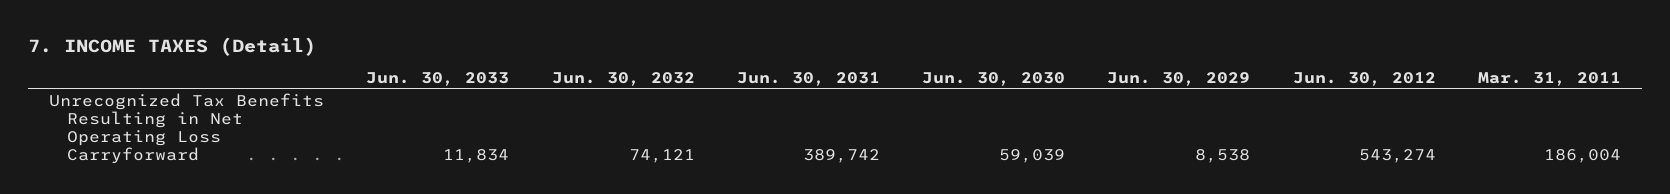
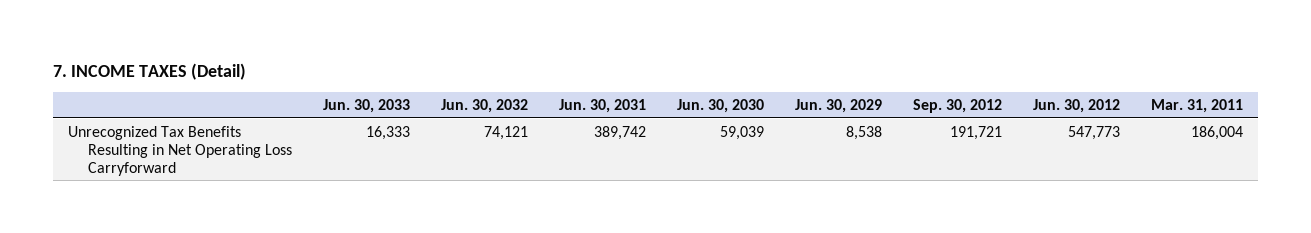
none -> [912,99,1002,114] Sep. 30, 2012
[443,149,510,164] 11,834 -> [365,125,410,140] 16,333
[1358,149,1436,164] 543,274 -> [1067,125,1120,140] 547,773

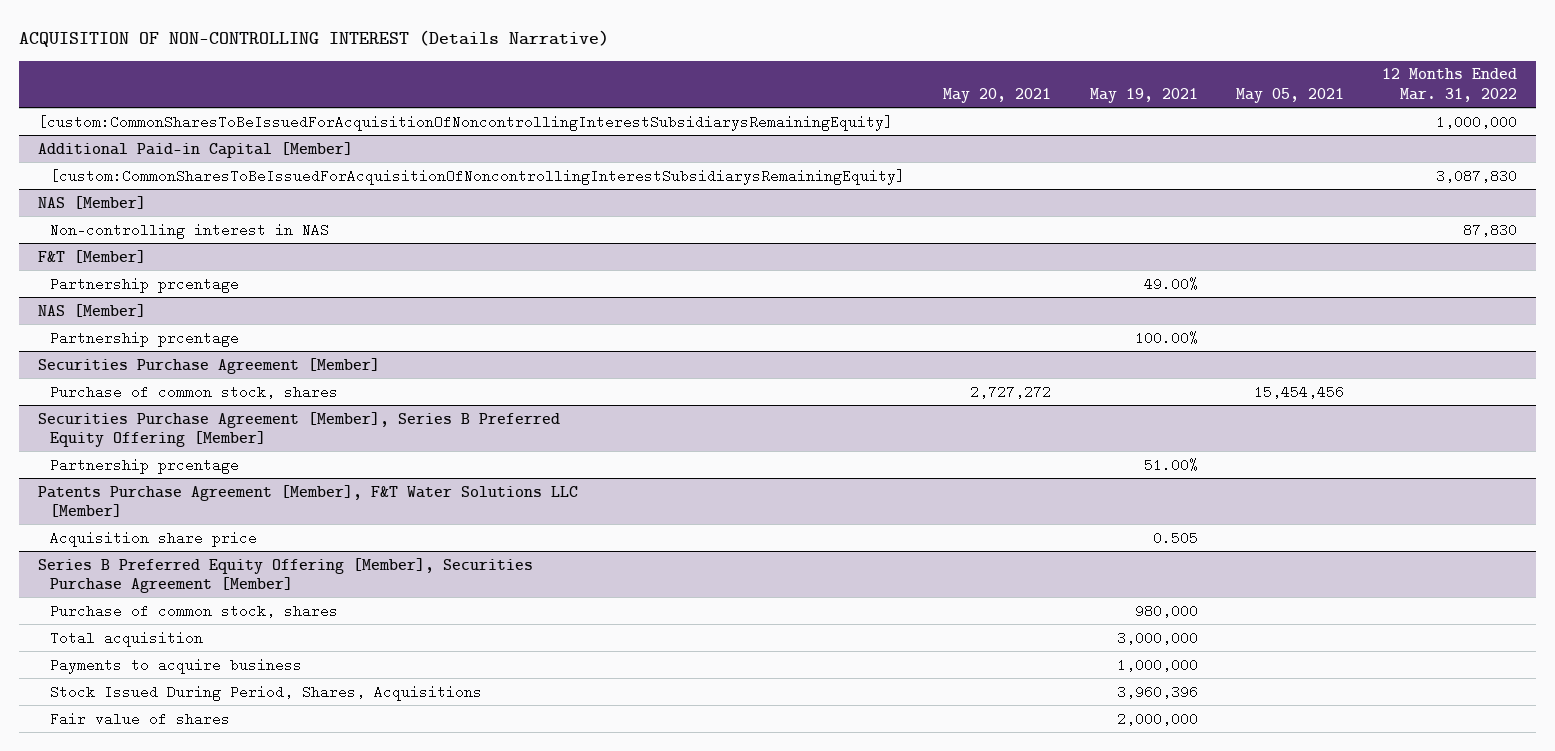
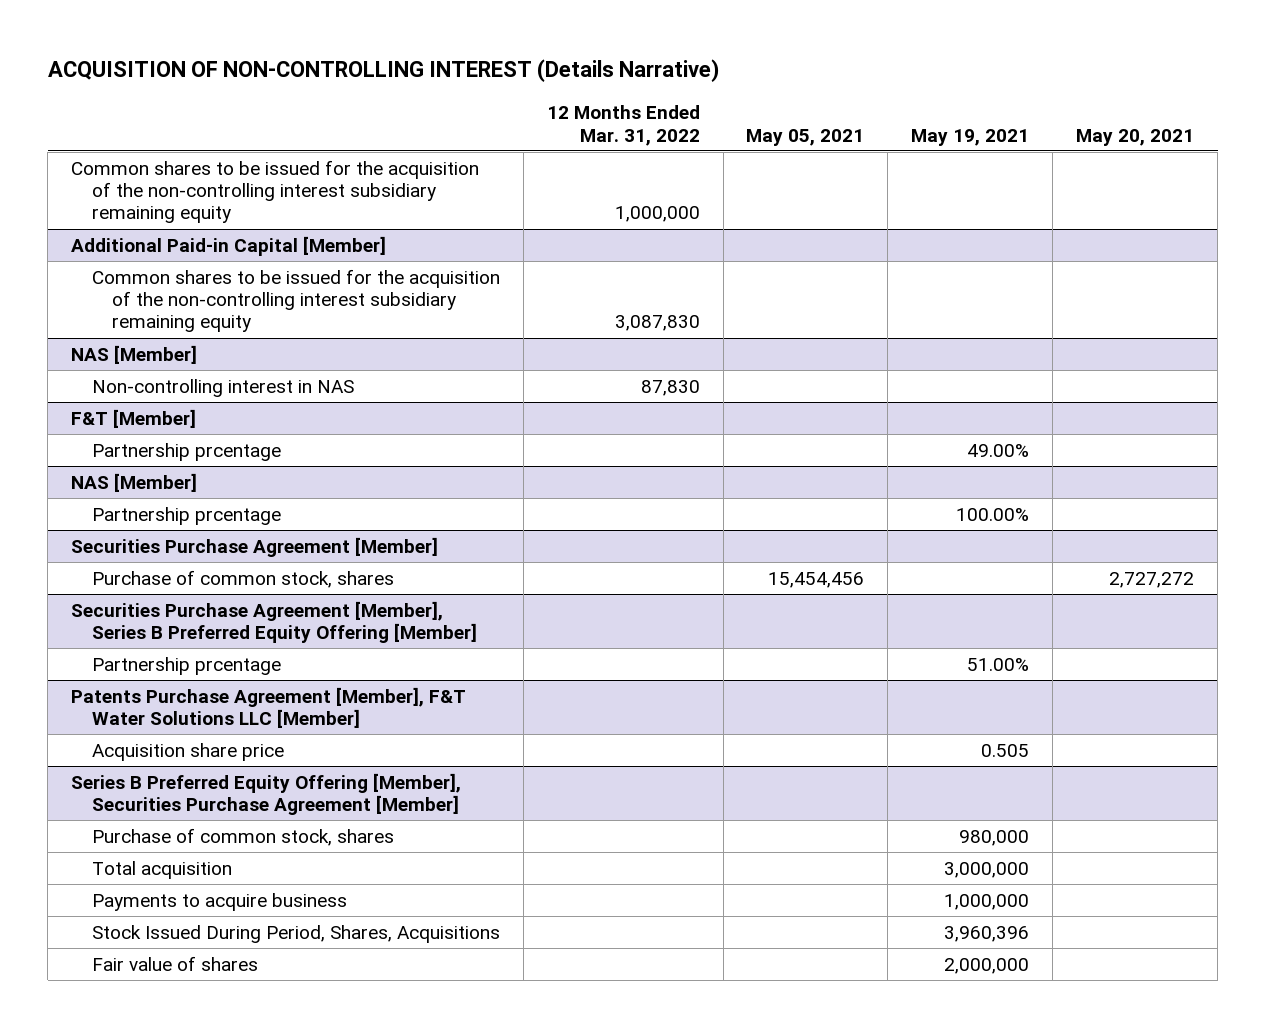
[37,114,893,131] [custom:CommonSharesToBeIssuedForAcquisitionOfNoncontrollingInterestSubsidiarysRemainingEquity] -> [71,159,480,224] Common shares to be issued for the acquisition of the non-controlling interest subsidiary remaining equity
[50,168,906,185] [custom:CommonSharesToBeIssuedForAcquisitionOfNoncontrollingInterestSubsidiarysRemainingEquity] -> [91,268,500,333] Common shares to be issued for the acquisition of the non-controlling interest subsidiary remaining equity

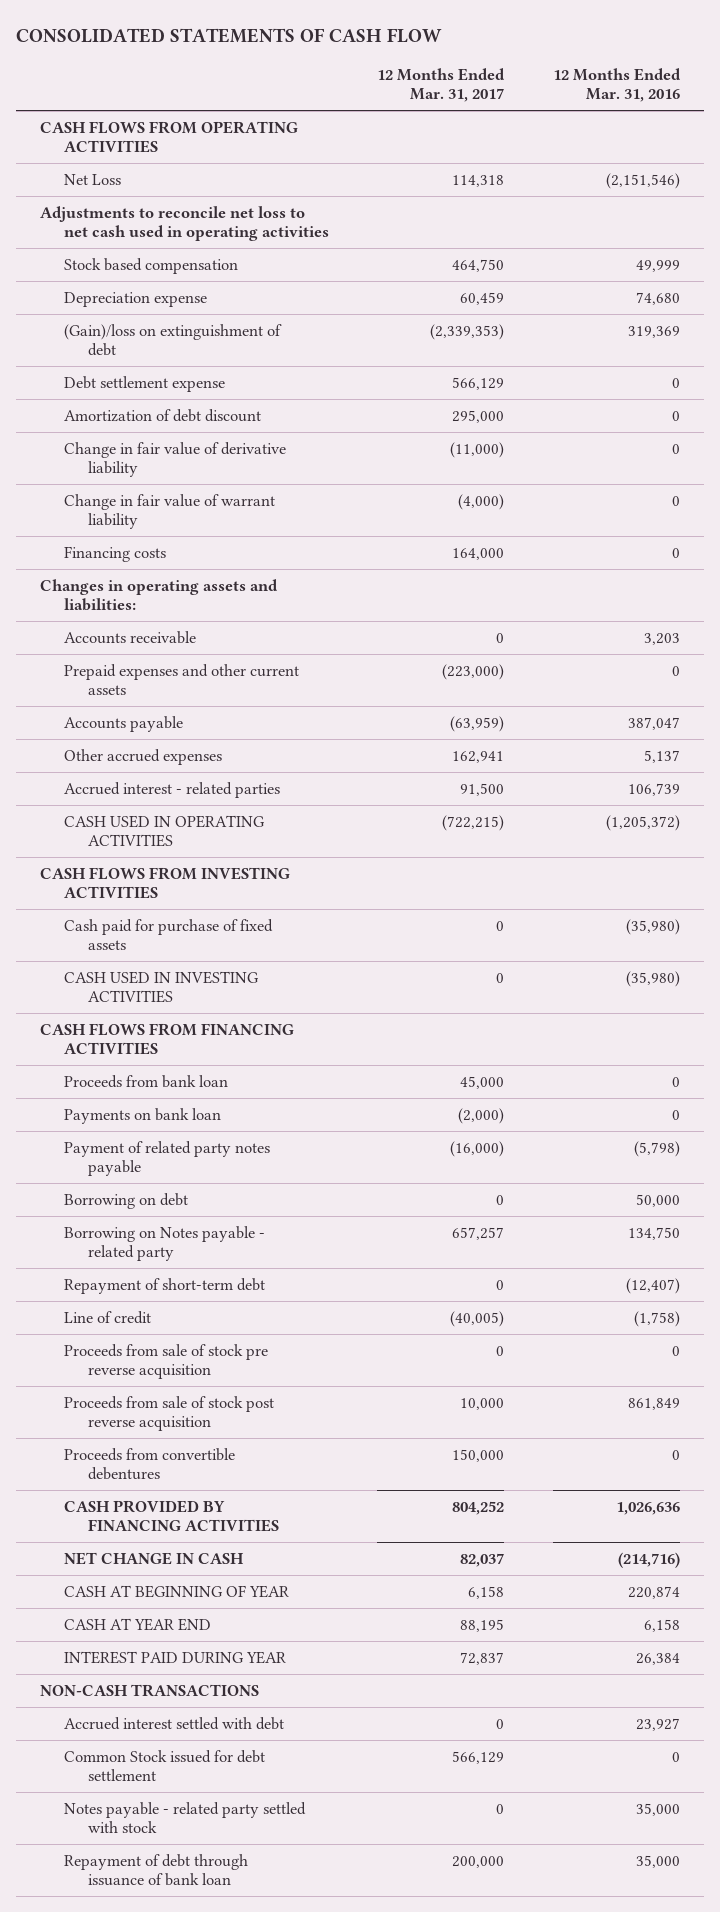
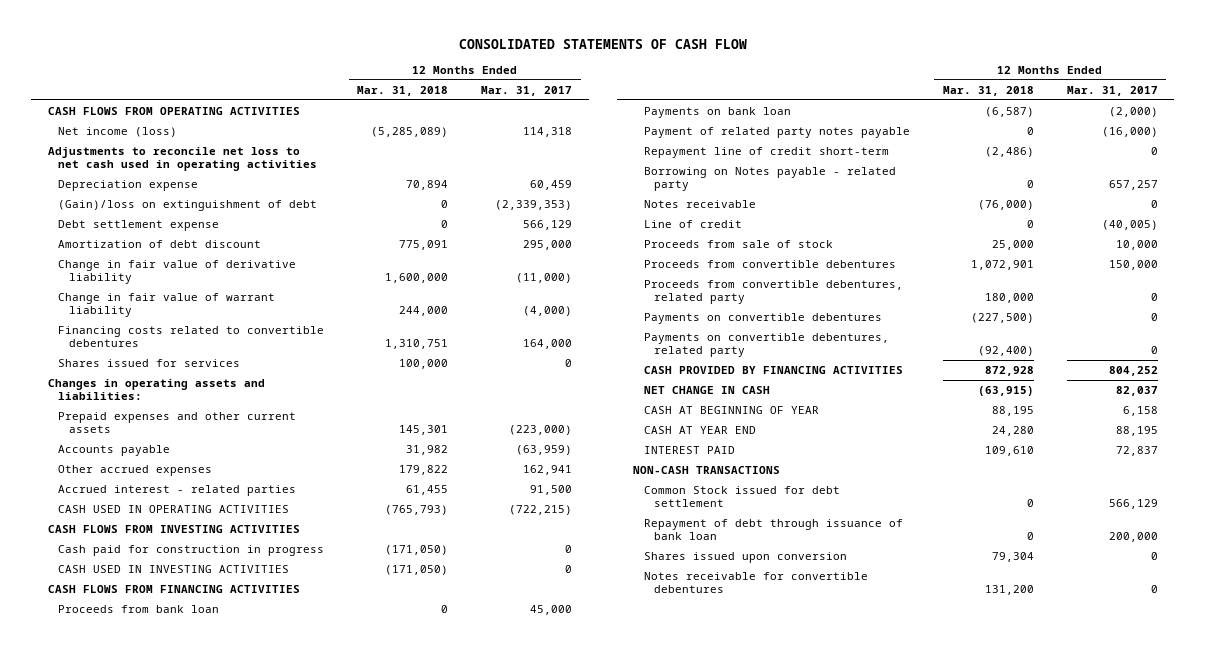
[552,67,681,103] 12 Months Ended Mar. 31, 2016 -> none
none -> [357,85,449,96] Mar. 31, 2018
[64,173,122,185] Net Loss -> [58,126,178,137] Net income (loss)
[64,257,239,274] Stock based compensation -> none
[64,545,167,562] Financing costs -> [58,325,325,348] Financing costs related to convertible debentures
none -> [58,358,241,367] Shares issued for services
[64,630,197,644] Accounts receivable -> none
[64,918,274,951] Cash paid for purchase of fixed assets -> none
none -> [58,544,325,556] Cash paid for construction in progress
[64,1192,189,1209] Borrowing on debt -> none
none -> [643,146,889,158] Repayment line of credit short-term
[64,1277,266,1294] Repayment of short-term debt -> none
none -> [643,199,756,208] Notes receivable
[64,1343,269,1380] Proceeds from sale of stock pre reverse acquisition -> none
[64,1395,275,1432] Proceeds from sale of stock post reverse acquisition -> [643,239,833,248] Proceeds from sale of stock
none -> [643,279,903,305] Proceeds from convertible debentures, related party
none -> [643,312,882,324] Payments on convertible debentures
none -> [643,332,889,358] Payments on convertible debentures, related party
[64,1650,287,1664] INTEREST PAID DURING YEAR -> [643,445,735,454] INTEREST PAID
[64,1716,285,1730] Accrued interest settled with debt -> none
[64,1801,307,1834] Notes payable - related party settled with stock -> none
none -> [643,551,847,563] Shares issued upon conversion
none -> [643,571,868,594] Notes receivable for convertible debentures

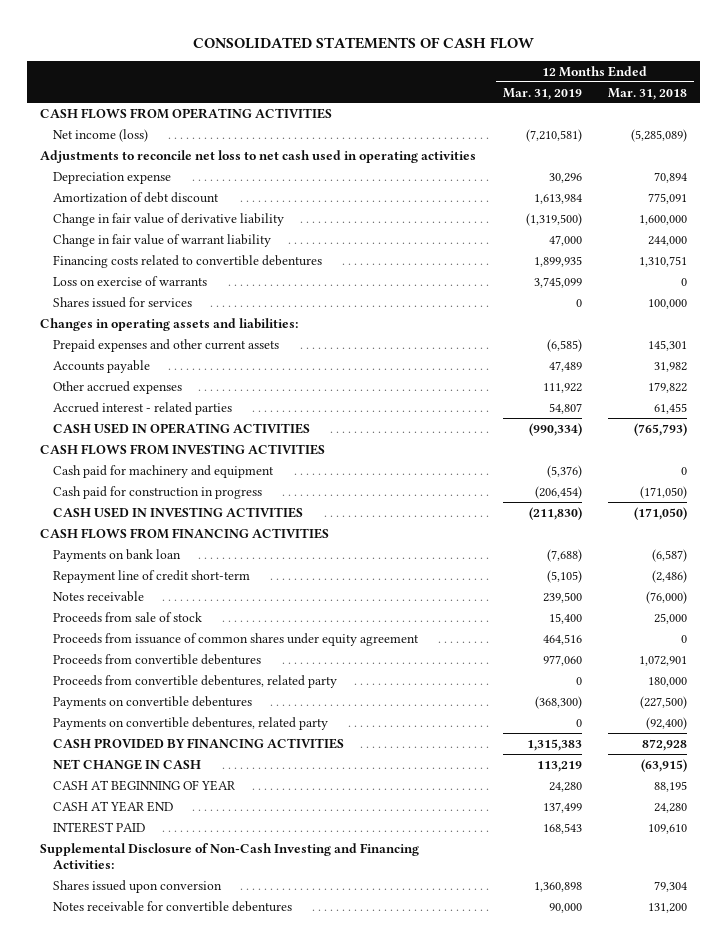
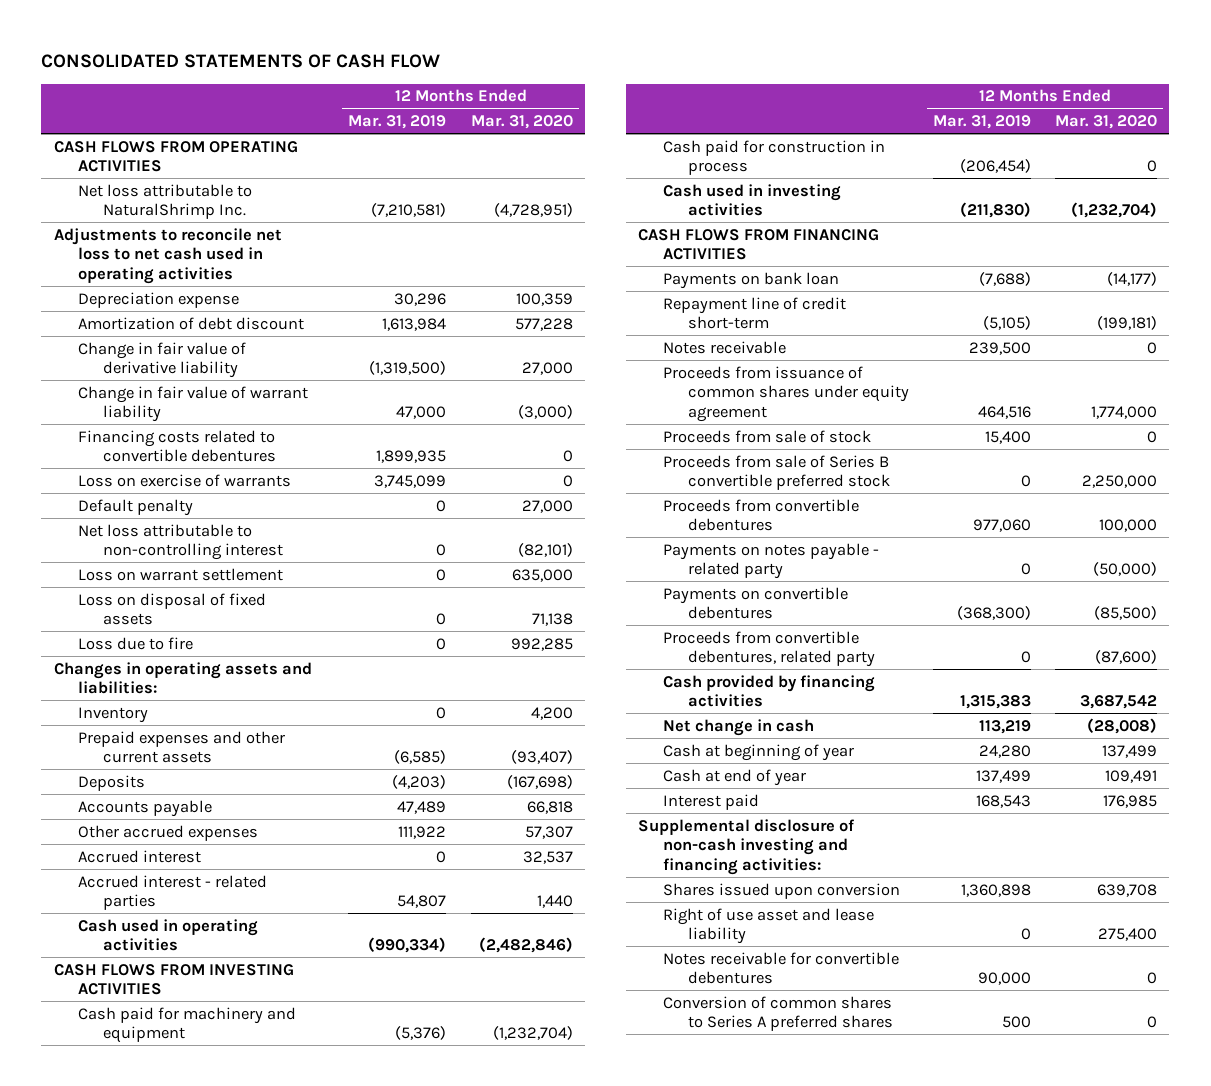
[608,87,688,100] Mar. 31, 2018 -> none
none -> [470,115,573,130] Mar. 31, 2020
[52,128,148,142] Net income (loss) -> [78,183,253,220] Net loss attributable to NaturalShrimp Inc.
[52,296,192,308] Shares issued for services -> none
none -> [78,498,194,516] Default penalty
none -> [78,523,284,561] Net loss attributable to non-controlling interest
none -> [78,567,284,581] Loss on warrant settlement
none -> [78,592,267,626] Loss on disposal of fixed assets
none -> [78,636,194,650] Loss due to fire
none -> [78,706,149,723] Inventory
none -> [78,774,146,791] Deposits
none -> [78,849,202,863] Accrued interest
[52,422,310,434] CASH USED IN OPERATING ACTIVITIES -> [78,918,259,952] Cash used in operating activities
[52,485,262,499] Cash paid for construction in progress -> [663,139,886,176] Cash paid for construction in process
[52,506,303,518] CASH USED IN INVESTING ACTIVITIES -> [663,183,842,217] Cash used in investing activities
[52,611,202,623] Proceeds from sale of stock -> [663,429,872,443] Proceeds from sale of stock
none -> [663,454,890,491] Proceeds from sale of Series B convertible preferred stock
none -> [663,542,880,580] Payments on notes payable - related party
[52,716,328,730] Payments on convertible debentures, related party -> none
[52,674,337,688] Proceeds from convertible debentures, related party -> [663,630,875,668] Proceeds from convertible debentures, related party
[52,737,344,749] CASH PROVIDED BY FINANCING ACTIVITIES -> [663,674,876,708] Cash provided by financing activities
[52,758,201,770] NET CHANGE IN CASH -> [663,718,815,736] Net change in cash
[52,779,235,791] CASH AT BEGINNING OF YEAR -> [663,743,855,761] Cash at beginning of year
[52,800,173,812] CASH AT YEAR END -> [663,768,807,786] Cash at end of year
[52,821,145,833] INTEREST PAID -> [663,793,760,810] Interest paid
[40,842,420,869] Supplemental Disclosure of Non-Cash Investing and Financing Activities: -> [638,818,856,875] Supplemental disclosure of non-cash investing and financing activities:
none -> [663,907,875,945] Right of use asset and lease liability
none -> [663,995,893,1032] Conversion of common shares to Series A preferred shares

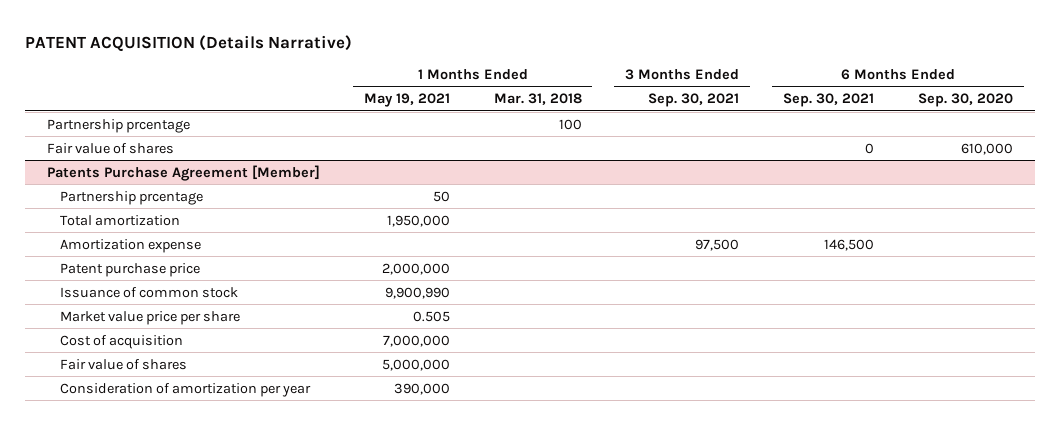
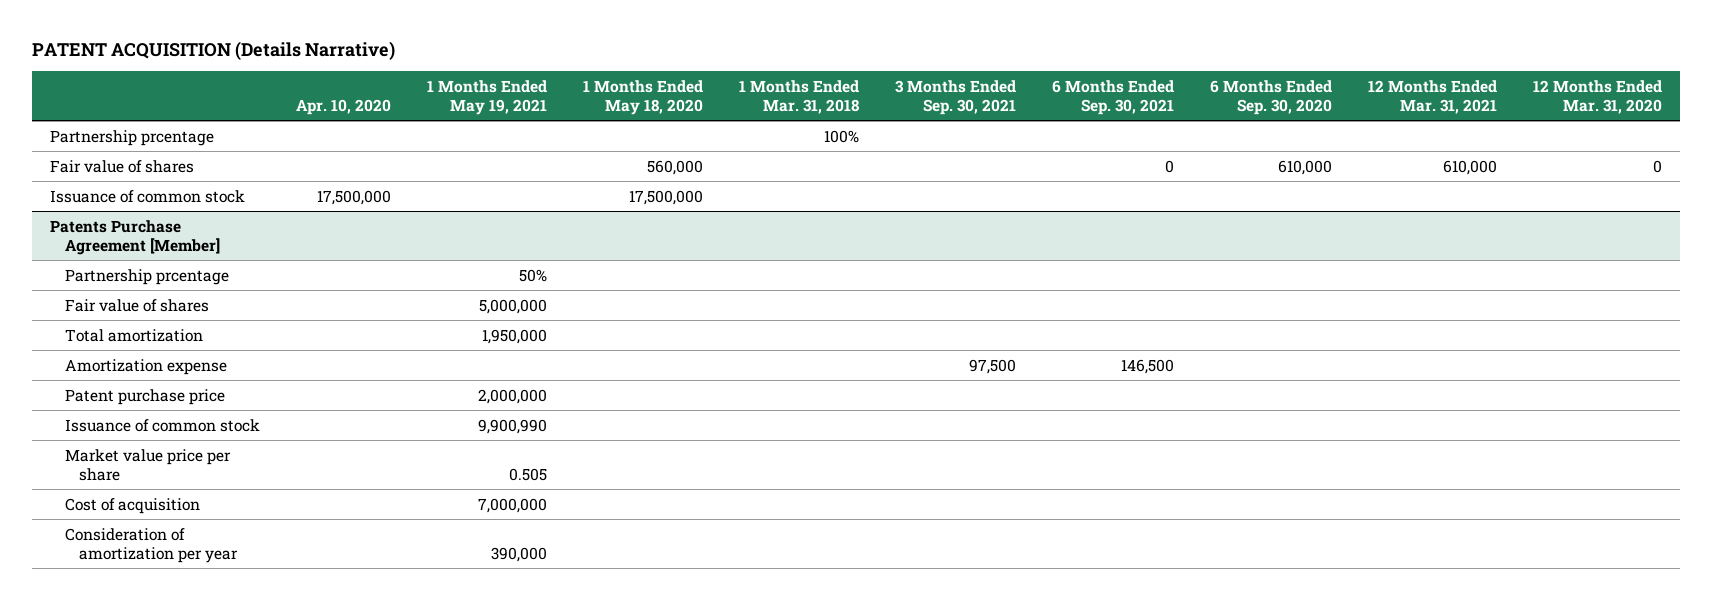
none -> [295,98,391,115] Apr. 10, 2020
none -> [582,80,703,115] 1 Months Ended May 18, 2020
none -> [1367,80,1497,114] 12 Months Ended Mar. 31, 2021
none -> [1533,80,1663,114] 12 Months Ended Mar. 31, 2020
[558,118,582,130] 100 -> [823,129,859,143] 100%
none -> [49,189,245,203] Issuance of common stock
[432,190,450,202] 50 -> [518,268,547,282] 50%
[59,358,187,370] Fair value of shares -> [64,298,209,312] Fair value of shares

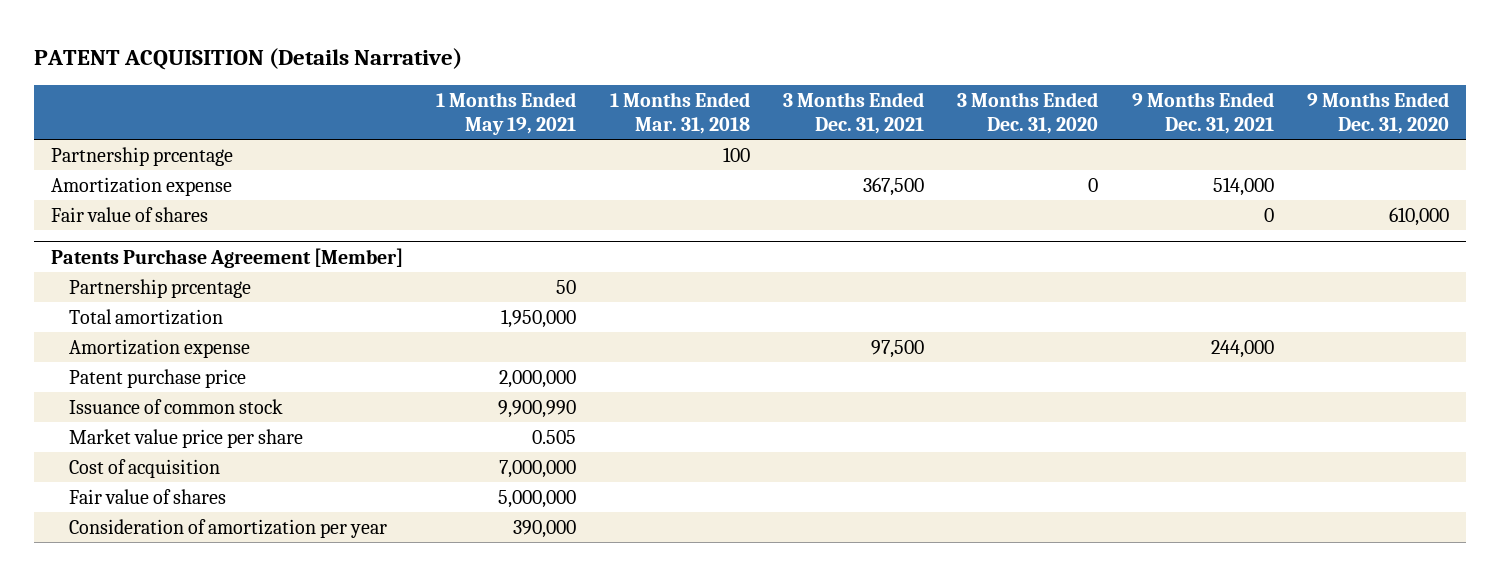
[295,98,391,115] Apr. 10, 2020 -> none
[582,80,703,115] 1 Months Ended May 18, 2020 -> none
[894,80,1016,115] 3 Months Ended Sep. 30, 2021 -> none
[1051,80,1174,115] 6 Months Ended Sep. 30, 2021 -> none
[1209,80,1332,115] 6 Months Ended Sep. 30, 2020 -> none
[1367,80,1497,114] 12 Months Ended Mar. 31, 2021 -> none
[1533,80,1663,114] 12 Months Ended Mar. 31, 2020 -> none
none -> [782,92,924,134] 3 Months Ended Dec. 31, 2021
none -> [957,92,1099,134] 3 Months Ended Dec. 31, 2020
none -> [1131,92,1274,134] 9 Months Ended Dec. 31, 2021
none -> [1307,92,1450,134] 9 Months Ended Dec. 31, 2020
[823,129,859,143] 100% -> [722,147,750,163] 100
none -> [50,177,232,197] Amortization expense
[49,189,245,203] Issuance of common stock -> none
[518,268,547,282] 50% -> [556,280,577,295] 50
[64,298,209,312] Fair value of shares -> [69,489,227,505] Fair value of shares

